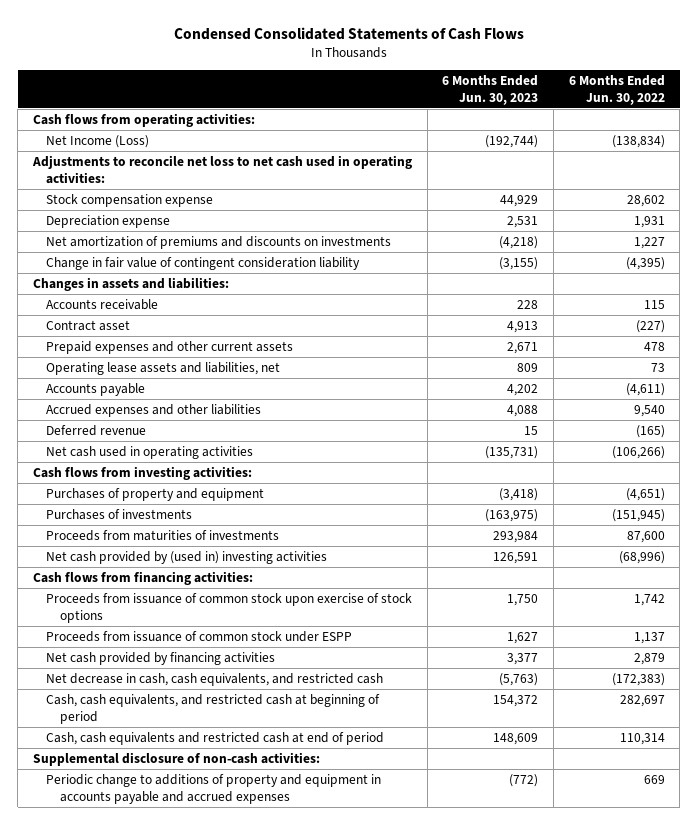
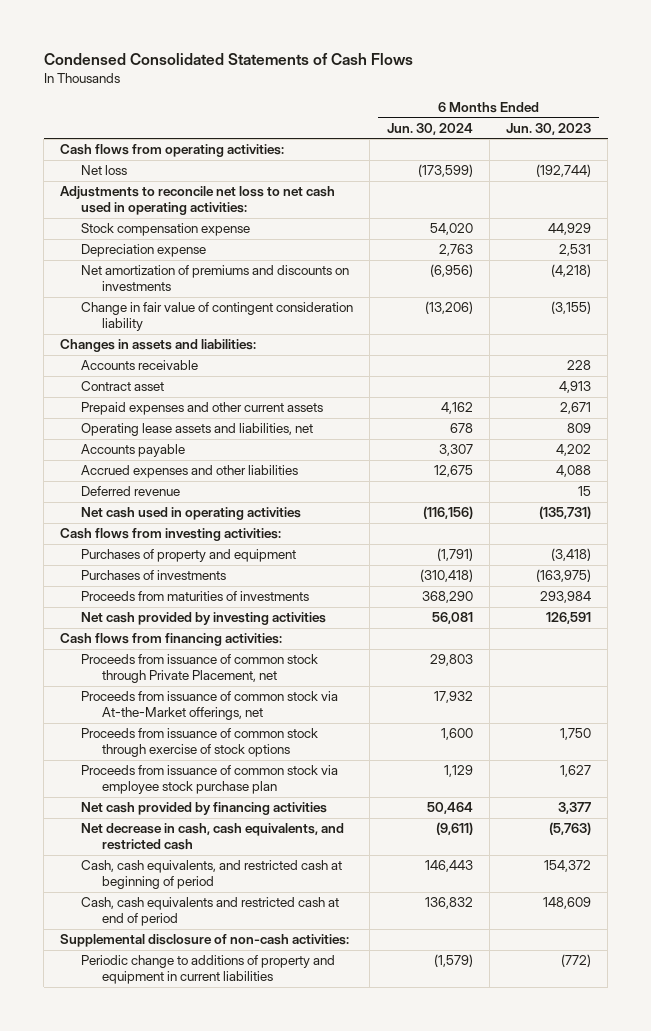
[568,74,665,105] 6 Months Ended Jun. 30, 2022 -> none
none -> [386,122,473,135] Jun. 30, 2024
[46,134,150,148] Net Income (Loss) -> [81,165,128,176] Net loss
[46,550,328,564] Net cash provided by (used in) investing activities -> [81,612,327,626] Net cash provided by investing activities
none -> [81,654,319,684] Proceeds from issuance of common stock through Private Placement, net
none -> [81,691,339,721] Proceeds from issuance of common stock via At-the-Market offerings, net
[46,592,413,623] Proceeds from issuance of common stock upon exercise of stock options -> [81,728,319,758] Proceeds from issuance of common stock through exercise of stock options
[46,630,353,642] Proceeds from issuance of common stock under ESPP -> [81,765,339,795] Proceeds from issuance of common stock via employee stock purchase plan
[46,773,382,804] Periodic change to additions of property and equipment in accounts payable and accrued expenses -> [81,955,336,985] Periodic change to additions of property and equipment in current liabilities

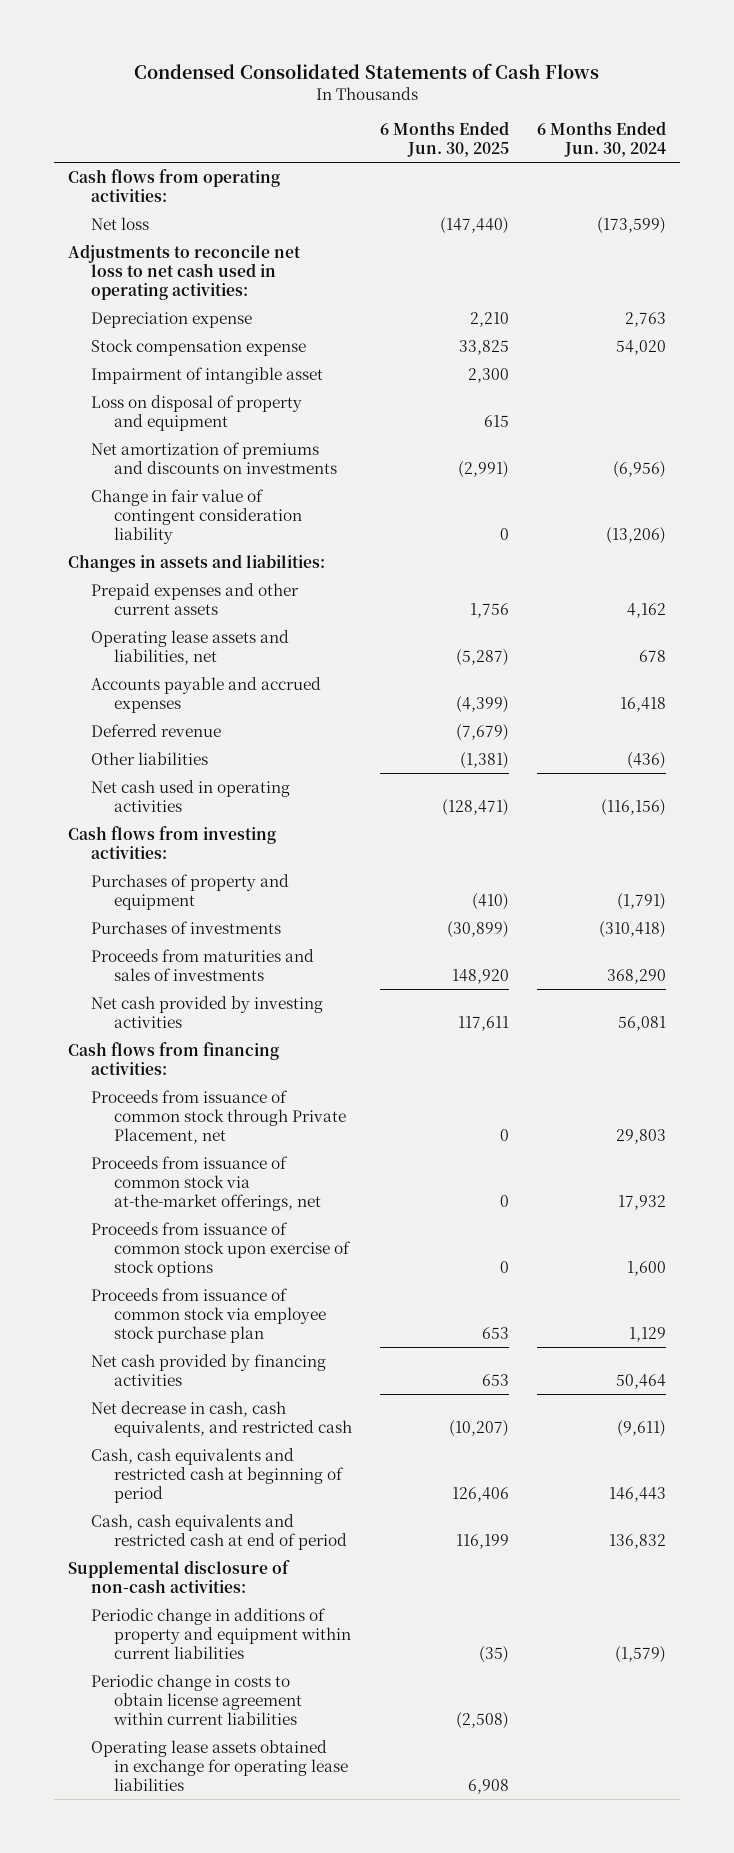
[505,122,591,135] Jun. 30, 2023 -> none
none -> [380,121,510,158] 6 Months Ended Jun. 30, 2025
[81,223,251,237] Stock compensation expense -> [91,338,307,356] Stock compensation expense
none -> [91,366,324,384] Impairment of intangible asset
none -> [91,394,303,431] Loss on disposal of property and equipment
[81,360,199,371] Accounts receivable -> none
[81,381,165,392] Contract asset -> none
[81,444,186,458] Accounts payable -> none
[81,465,299,479] Accrued expenses and other liabilities -> none
none -> [91,676,322,713] Accounts payable and accrued expenses
none -> [91,751,209,765] Other liabilities
[81,591,310,602] Proceeds from maturities of investments -> [91,948,315,981] Proceeds from maturities and sales of investments
[81,691,339,721] Proceeds from issuance of common stock via At-the-Market offerings, net -> [91,1155,322,1211] Proceeds from issuance of common stock via at-the-market offerings, net
[81,728,319,758] Proceeds from issuance of common stock through exercise of stock options -> [91,1221,352,1277] Proceeds from issuance of common stock upon exercise of stock options
[81,860,343,890] Cash, cash equivalents, and restricted cash at beginning of period -> [91,1447,345,1503] Cash, cash equivalents and restricted cash at beginning of period
[81,955,336,985] Periodic change to additions of property and equipment in current liabilities -> [91,1607,352,1659] Periodic change in additions of property and equipment within current liabilities
none -> [91,1673,303,1725] Periodic change in costs to obtain license agreement within current liabilities
none -> [91,1739,349,1791] Operating lease assets obtained in exchange for operating lease liabilities

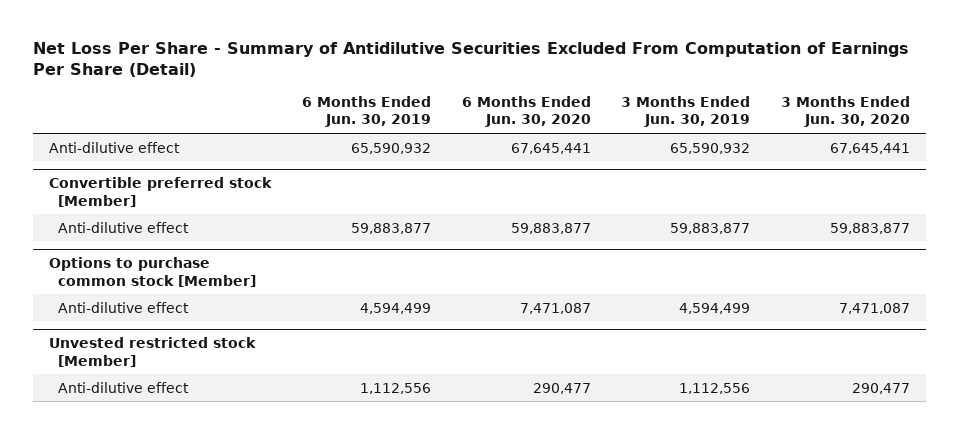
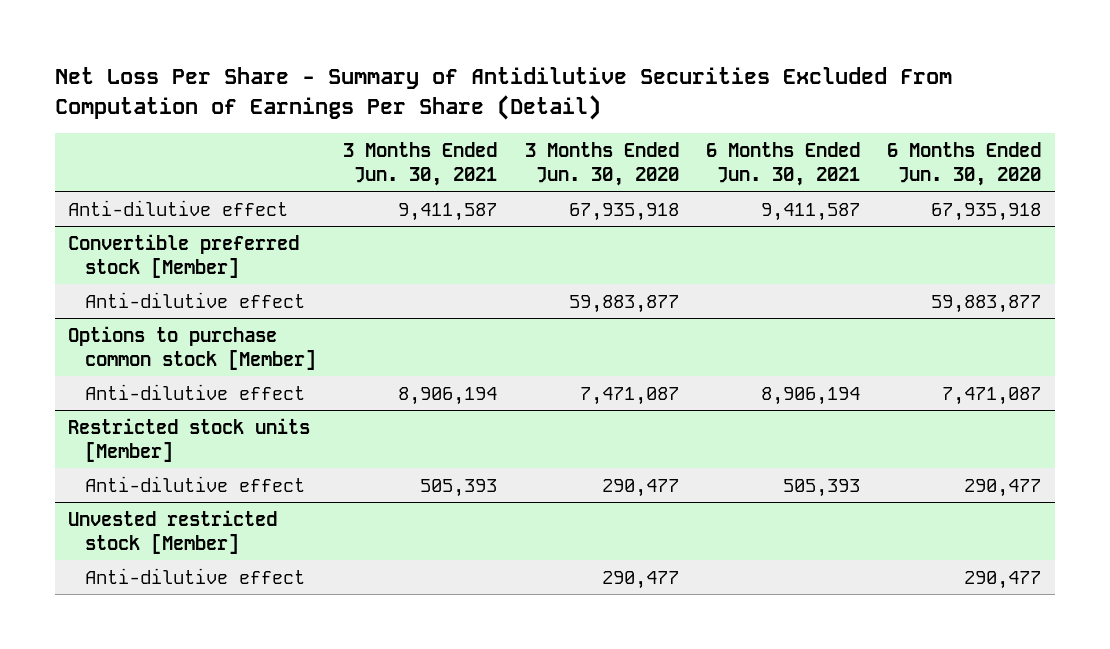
[301,96,431,128] 6 Months Ended Jun. 30, 2019 -> none
[621,96,751,128] 3 Months Ended Jun. 30, 2019 -> none
none -> [343,141,498,187] 3 Months Ended Jun. 30, 2021
none -> [705,141,860,187] 6 Months Ended Jun. 30, 2021
[510,142,591,154] 67,645,441 -> [931,202,1042,221] 67,935,918
[830,142,911,154] 67,645,441 -> [568,202,679,221] 67,935,918
none -> [68,417,311,462] Restricted stock units [Member]
none -> [84,475,305,492] Anti-dilutive effect

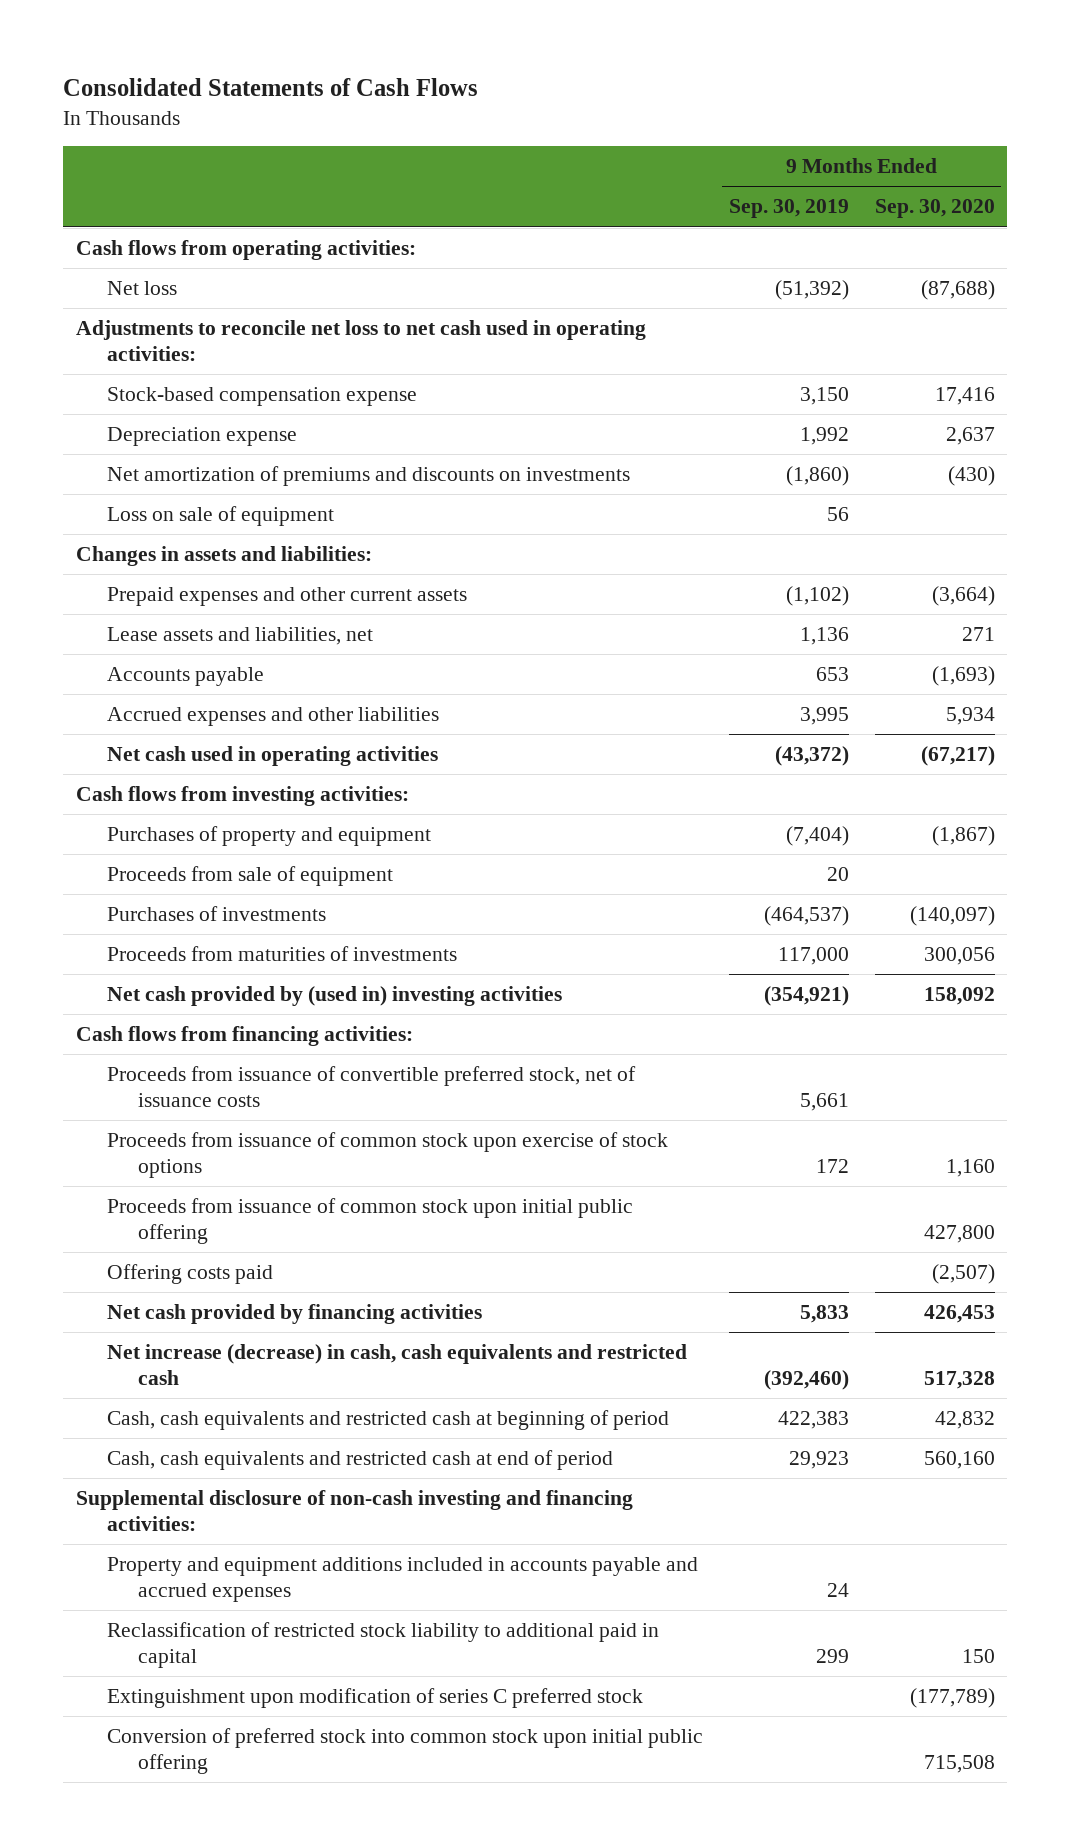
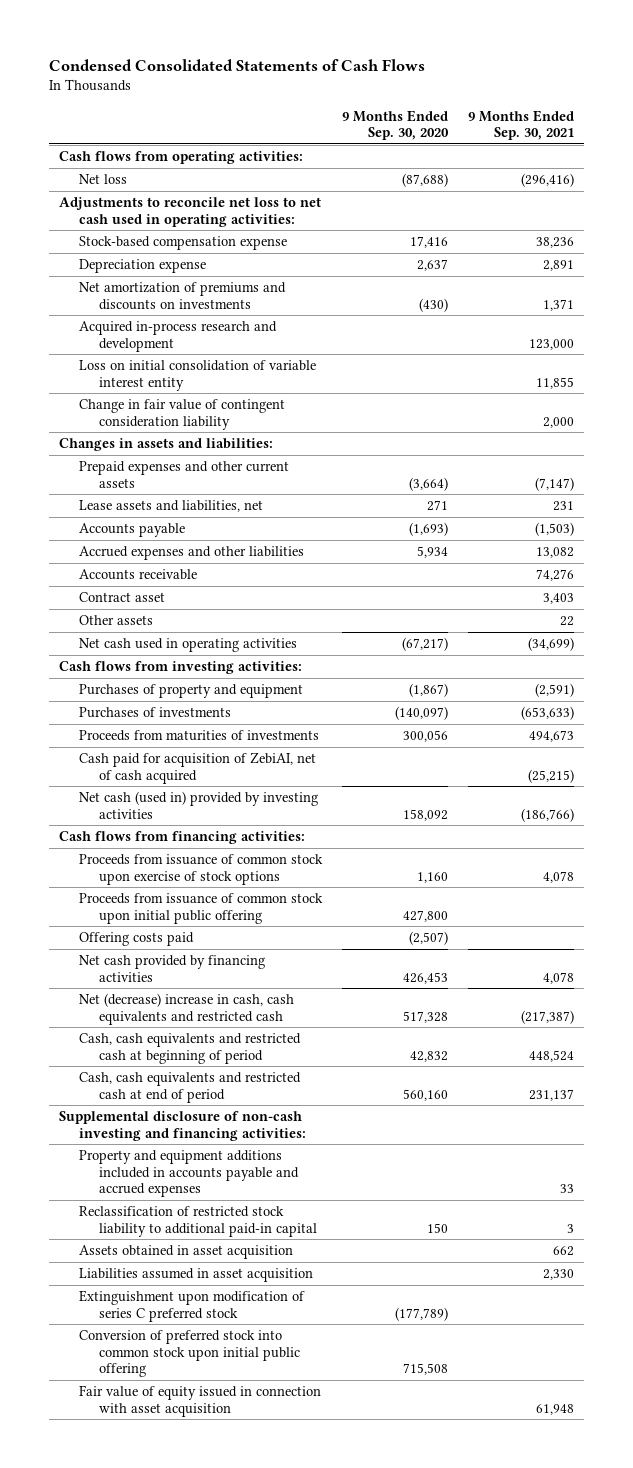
[63,78,479,97] Consolidated Statements of Cash Flows -> [48,59,425,72] Condensed Consolidated Statements of Cash Flows
[728,199,849,219] Sep. 30, 2019 -> none
none -> [468,109,575,141] 9 Months Ended Sep. 30, 2021
[106,506,334,527] Loss on sale of equipment -> none
none -> [79,320,278,352] Acquired in-process research and development
none -> [79,359,317,391] Loss on initial consolidation of variable interest entity
none -> [79,398,286,430] Change in fair value of contingent consideration liability
none -> [79,568,198,580] Accounts receivable
none -> [79,591,166,602] Contract asset
none -> [79,614,154,625] Other assets
[106,866,393,887] Proceeds from sale of equipment -> none
none -> [79,751,317,784] Cash paid for acquisition of ZebiAI, net of cash acquired
[106,986,562,1007] Net cash provided by (used in) investing activities -> [79,790,319,819] Net cash (used in) provided by investing activities
[106,1066,636,1108] Proceeds from issuance of convertible preferred stock, net of issuance costs -> none
[106,1344,687,1386] Net increase (decrease) in cash, cash equivalents and restricted cash -> [79,992,295,1025] Net (decrease) increase in cash, cash equivalents and restricted cash
[106,1622,659,1669] Reclassification of restricted stock liability to additional paid in capital -> [79,1205,318,1237] Reclassification of restricted stock liability to additional paid-in capital
none -> [79,1244,294,1259] Assets obtained in asset acquisition
none -> [79,1267,314,1282] Liabilities assumed in asset acquisition
none -> [79,1384,322,1417] Fair value of equity issued in connection with asset acquisition

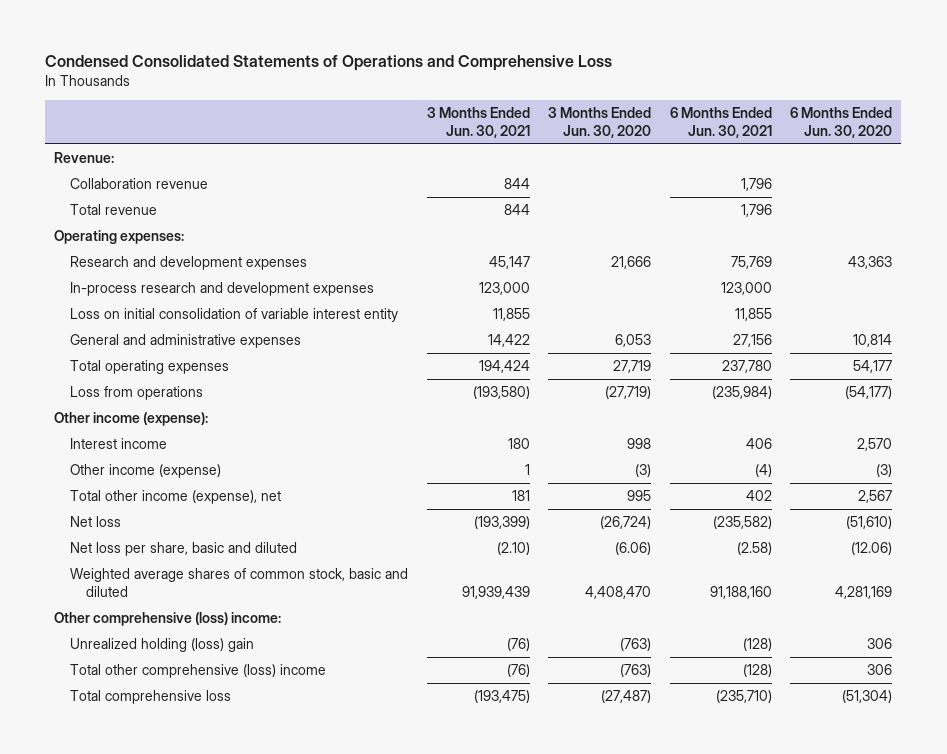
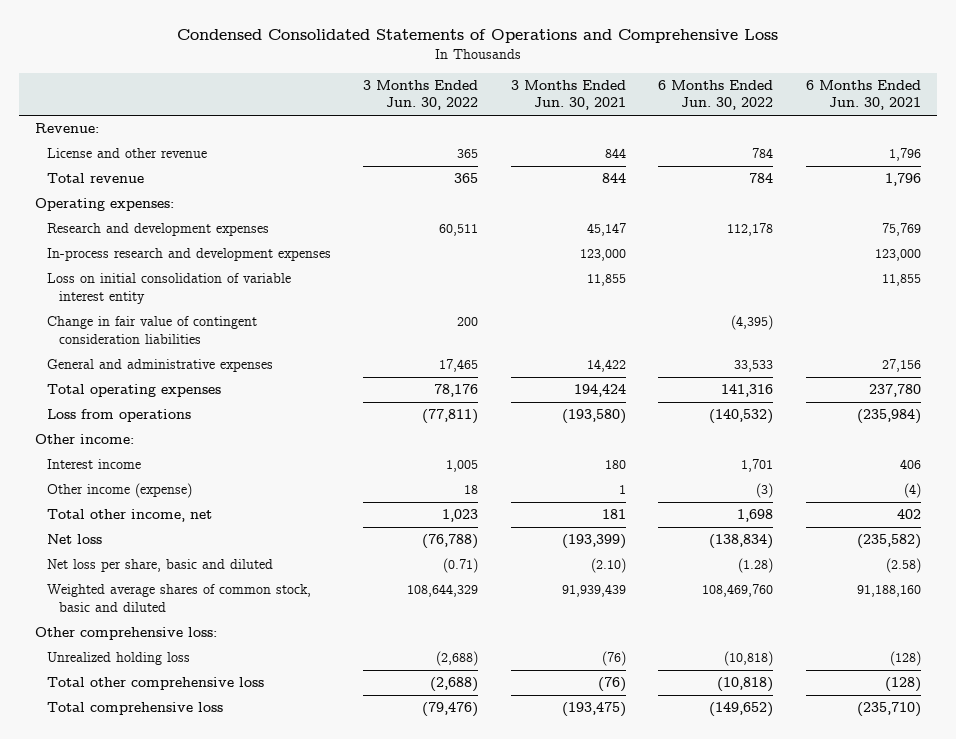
[548,106,652,138] 3 Months Ended Jun. 30, 2020 -> none
[790,106,893,138] 6 Months Ended Jun. 30, 2020 -> none
none -> [363,79,479,111] 3 Months Ended Jun. 30, 2022
none -> [658,79,774,111] 6 Months Ended Jun. 30, 2022
[69,177,208,189] Collaboration revenue -> [46,148,207,159] License and other revenue
none -> [46,316,257,344] Change in fair value of contingent consideration liabilities
[54,411,209,426] Other income (expense): -> [34,434,134,445] Other income:
[69,489,281,504] Total other income (expense), net -> [46,509,212,523] Total other income, net
[54,611,282,626] Other comprehensive (loss) income: -> [34,627,217,641] Other comprehensive loss:
[69,637,254,652] Unrealized holding (loss) gain -> [46,652,190,666] Unrealized holding loss
[69,663,326,678] Total other comprehensive (loss) income -> [46,677,264,691] Total other comprehensive loss

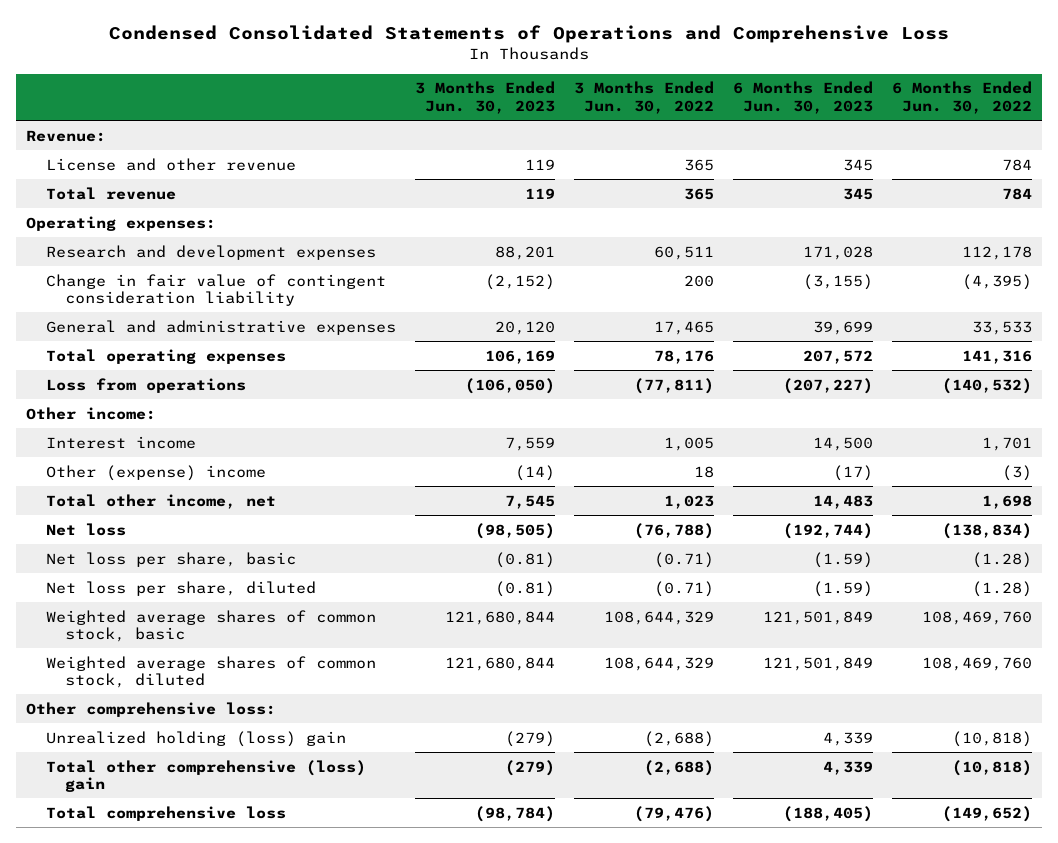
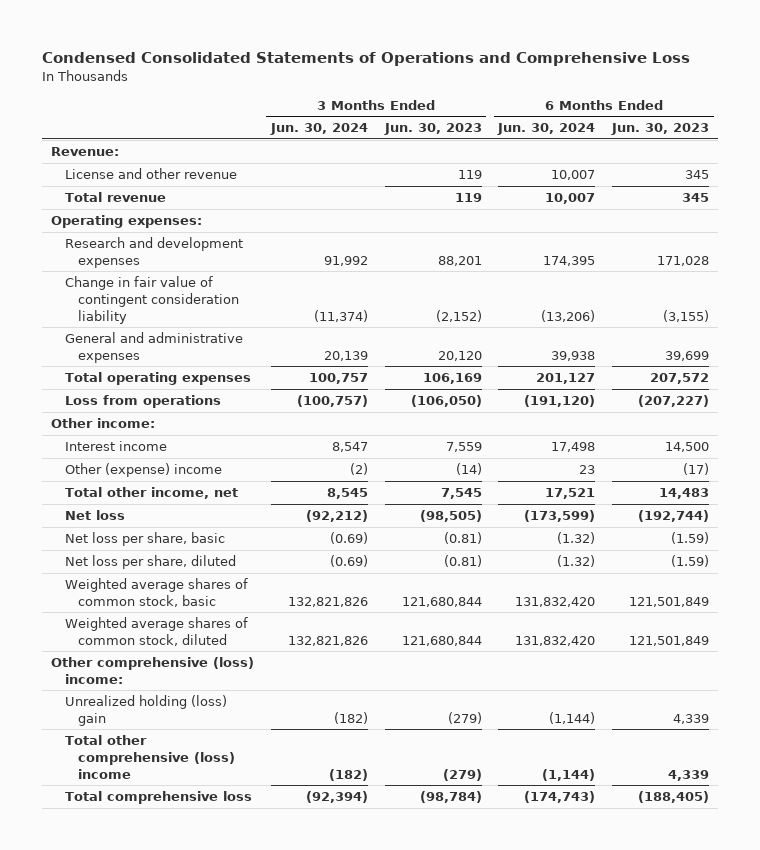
[573,81,714,114] 3 Months Ended Jun. 30, 2022 -> none
[891,81,1032,114] 6 Months Ended Jun. 30, 2022 -> none
none -> [269,123,368,136] Jun. 30, 2024
none -> [497,123,596,136] Jun. 30, 2024
[25,701,276,717] Other comprehensive loss: -> [50,657,254,684] Other comprehensive (loss) income:
[45,759,366,793] Total other comprehensive (loss) gain -> [64,735,236,779] Total other comprehensive (loss) income

